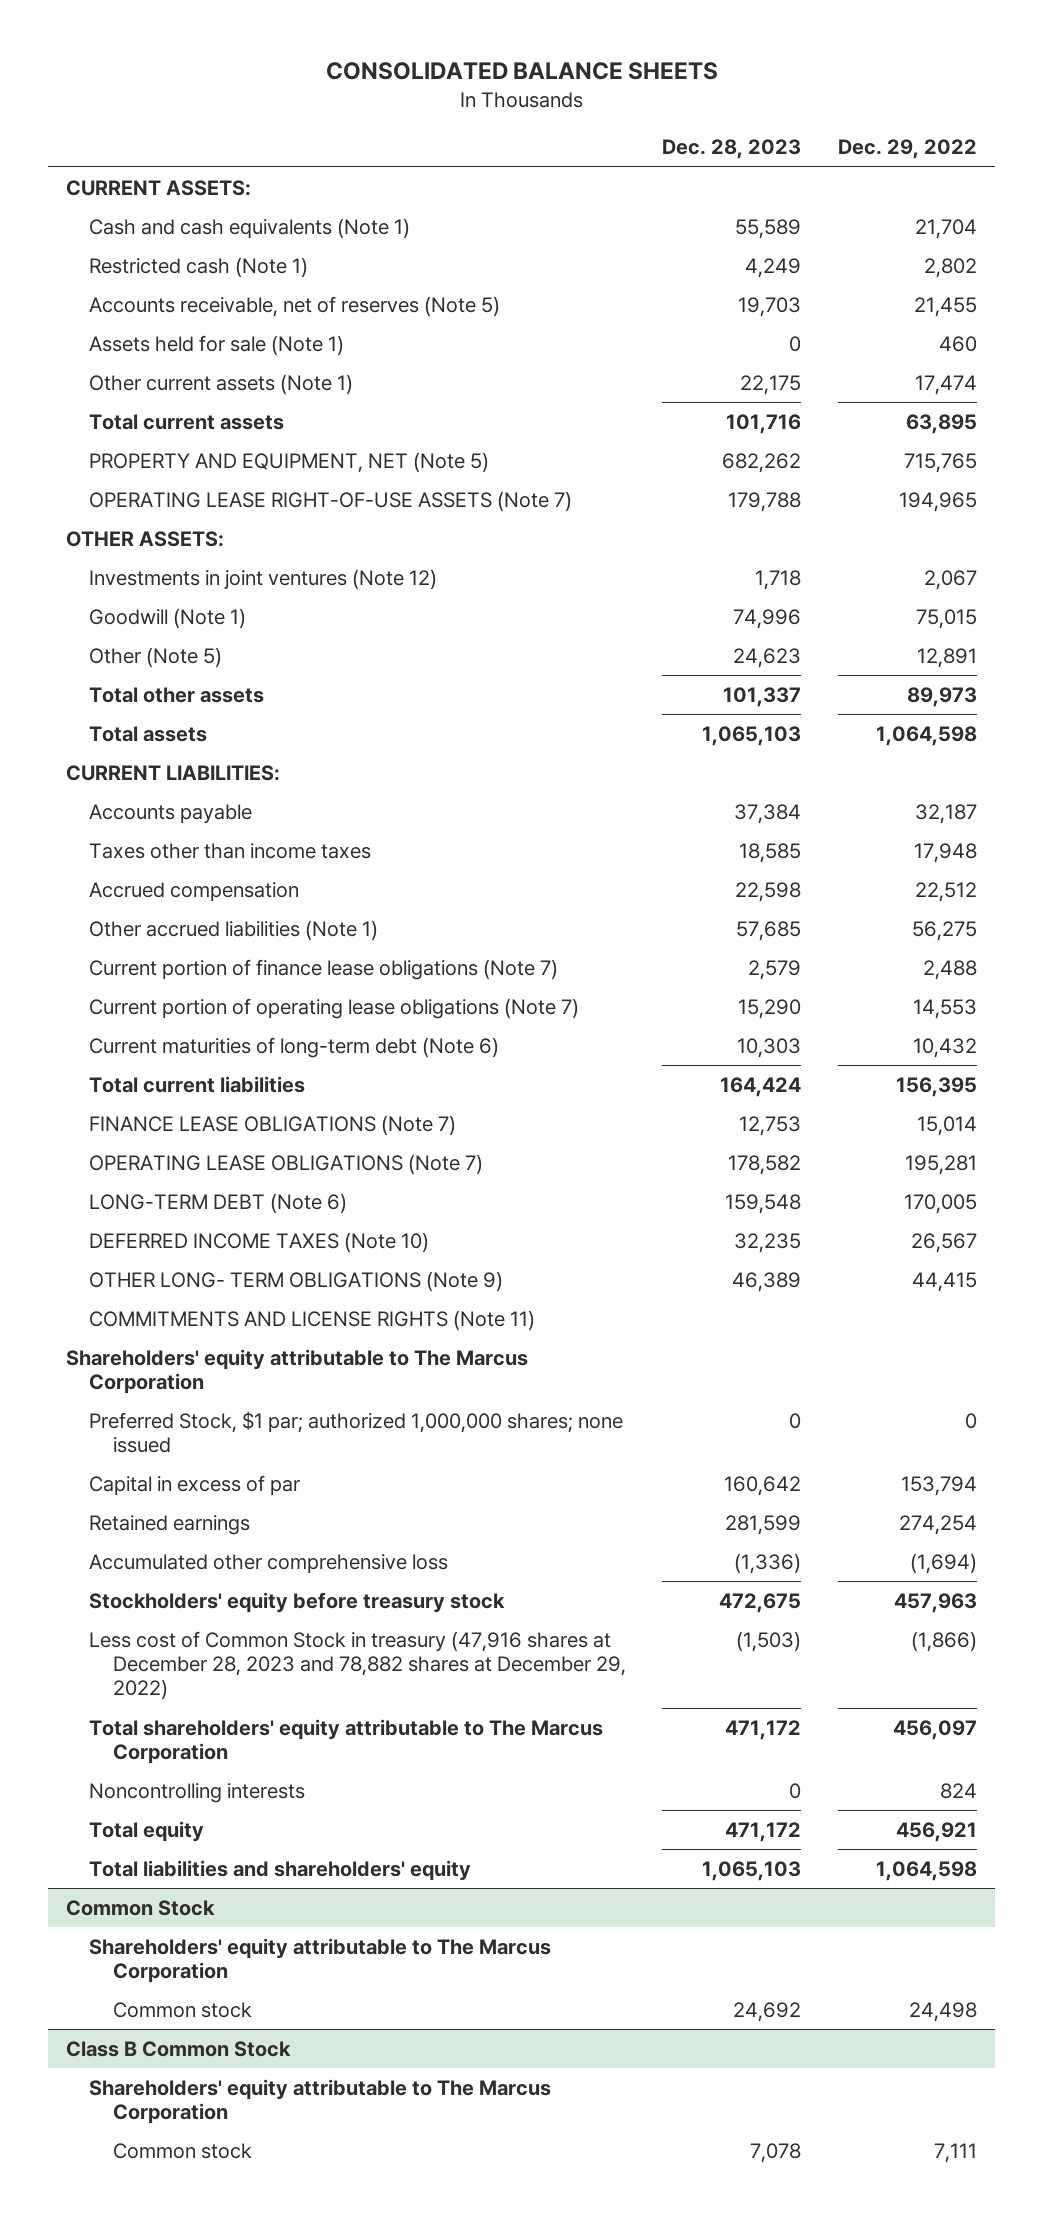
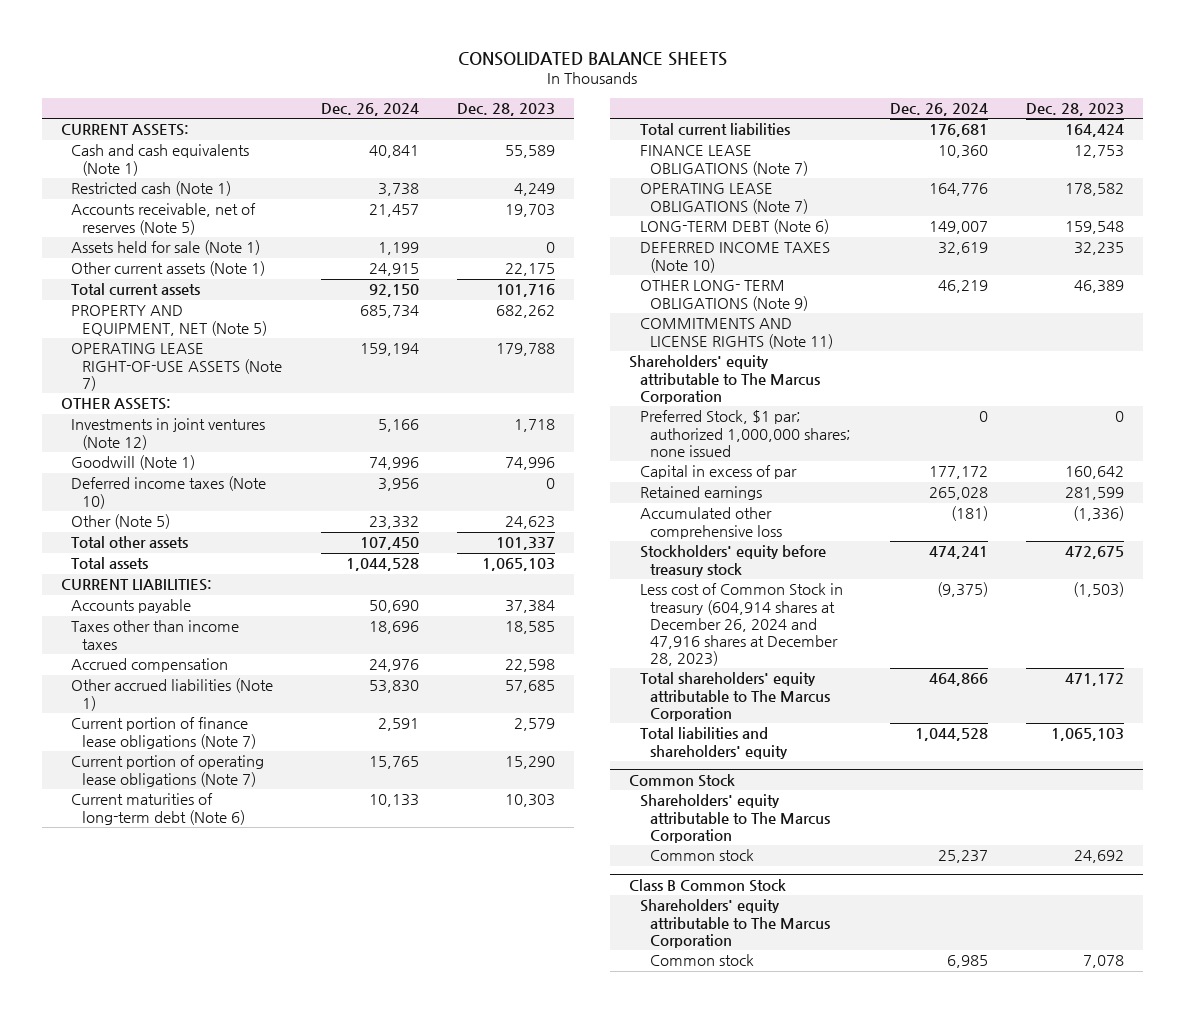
[838,139,978,160] Dec. 29, 2022 -> none
none -> [321,103,420,117] Dec. 26, 2024
none -> [71,476,267,509] Deferred income taxes (Note 10)
[89,1630,626,1701] Less cost of Common Stock in treasury (47,916 shares at December 28, 2023 and 78,882 shares at December 29, 2022) -> [639,583,843,666] Less cost of Common Stock in treasury (604,914 shares at December 26, 2024 and 47,916 shares at December 28, 2023)
[89,1782,306,1803] Noncontrolling interests -> none
[89,1820,205,1842] Total equity -> none

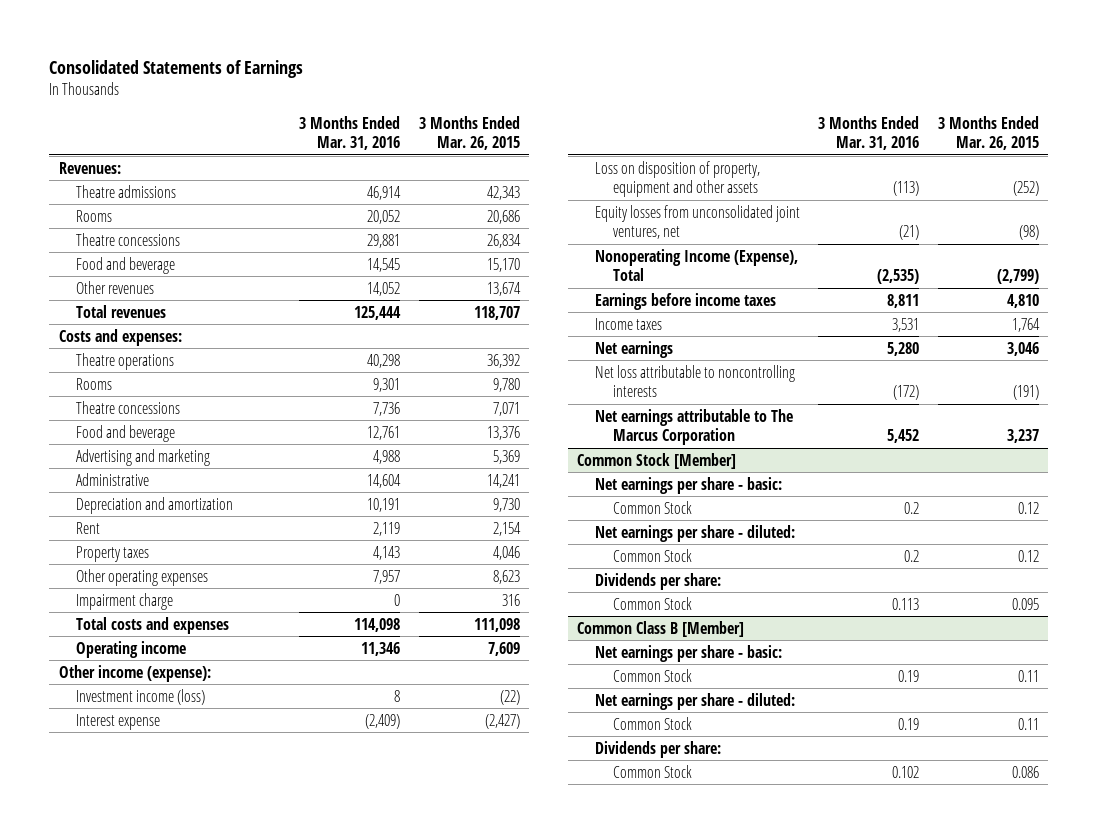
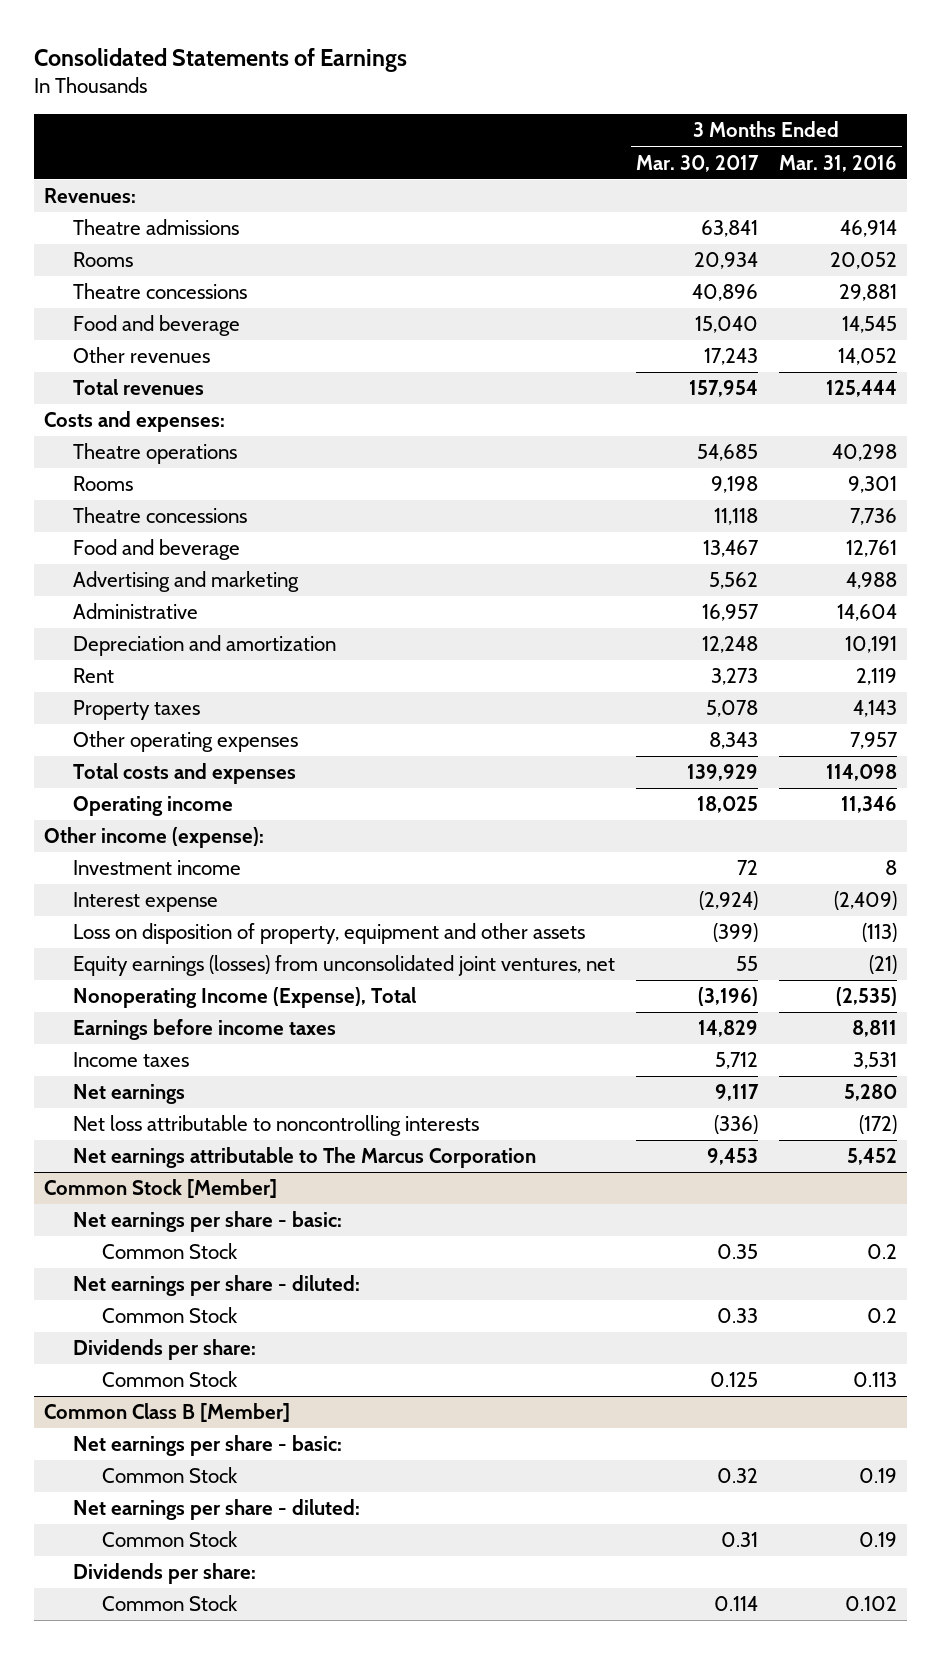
[418,115,520,150] 3 Months Ended Mar. 26, 2015 -> none
none -> [636,154,760,172] Mar. 30, 2017
[76,592,174,610] Impairment charge -> none
[76,688,206,705] Investment income (loss) -> [73,860,242,876] Investment income
[595,204,801,240] Equity losses from unconsolidated joint ventures, net -> [73,955,616,977] Equity earnings (losses) from unconsolidated joint ventures, net

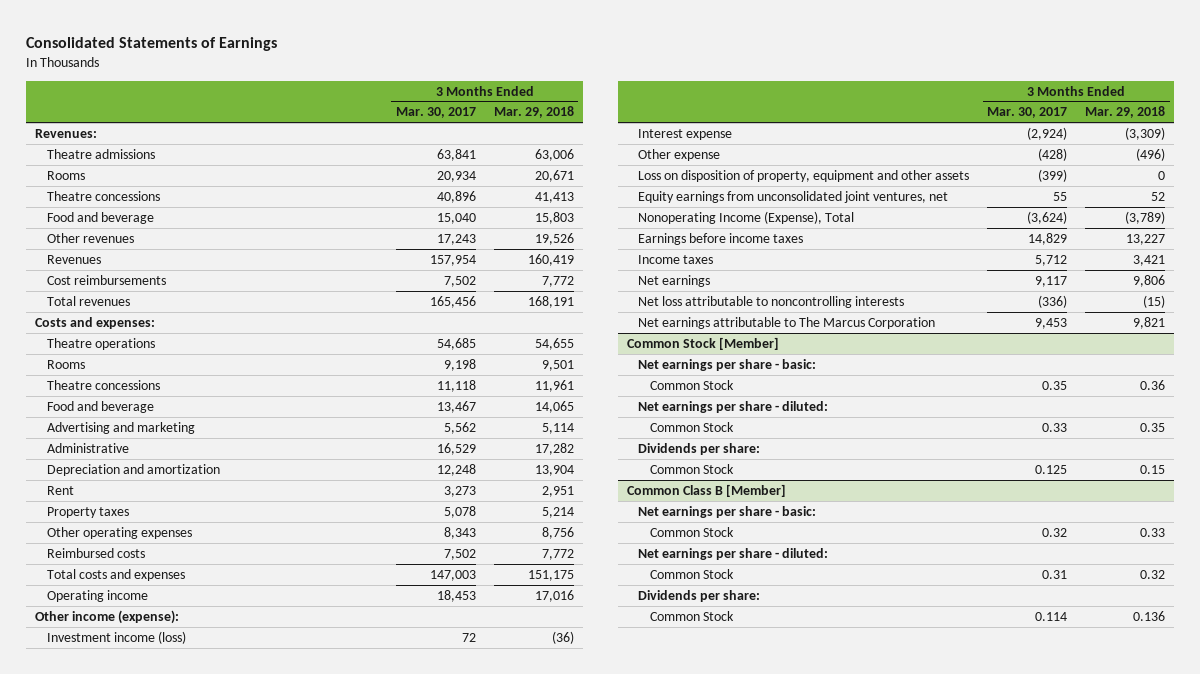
[778,154,897,172] Mar. 31, 2016 -> none
none -> [493,106,574,119] Mar. 29, 2018
none -> [46,254,101,264] Revenues
none -> [46,274,166,285] Cost reimbursements
[689,380,759,398] 157,954 -> [429,295,476,308] 165,456
[702,604,760,622] 16,957 -> [436,442,476,455] 16,529
none -> [46,547,145,558] Reimbursed costs
[687,764,759,782] 139,929 -> [429,569,476,581] 147,003
[697,796,759,814] 18,025 -> [436,589,476,602] 18,453
[73,860,242,876] Investment income -> [46,630,186,644] Investment income (loss)
none -> [638,148,721,161] Other expense
[73,955,616,977] Equity earnings (losses) from unconsolidated joint ventures, net -> [638,190,949,203] Equity earnings from unconsolidated joint ventures, net
[698,987,759,1007] (3,196) -> [1027,210,1068,224] (3,624)

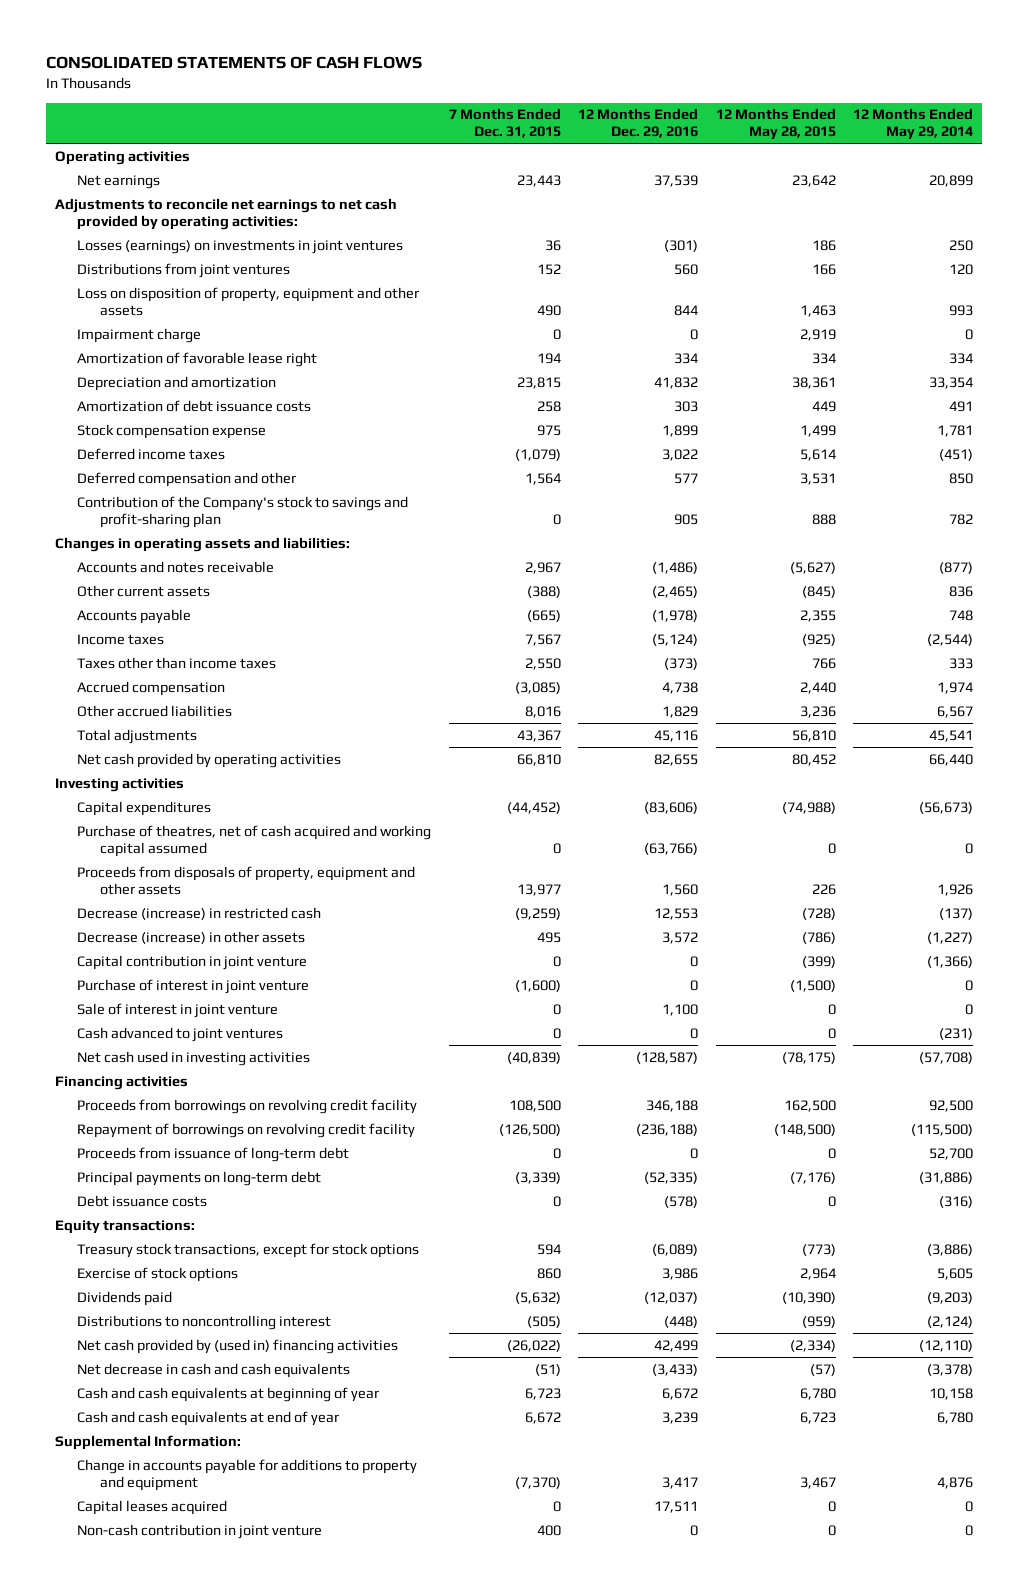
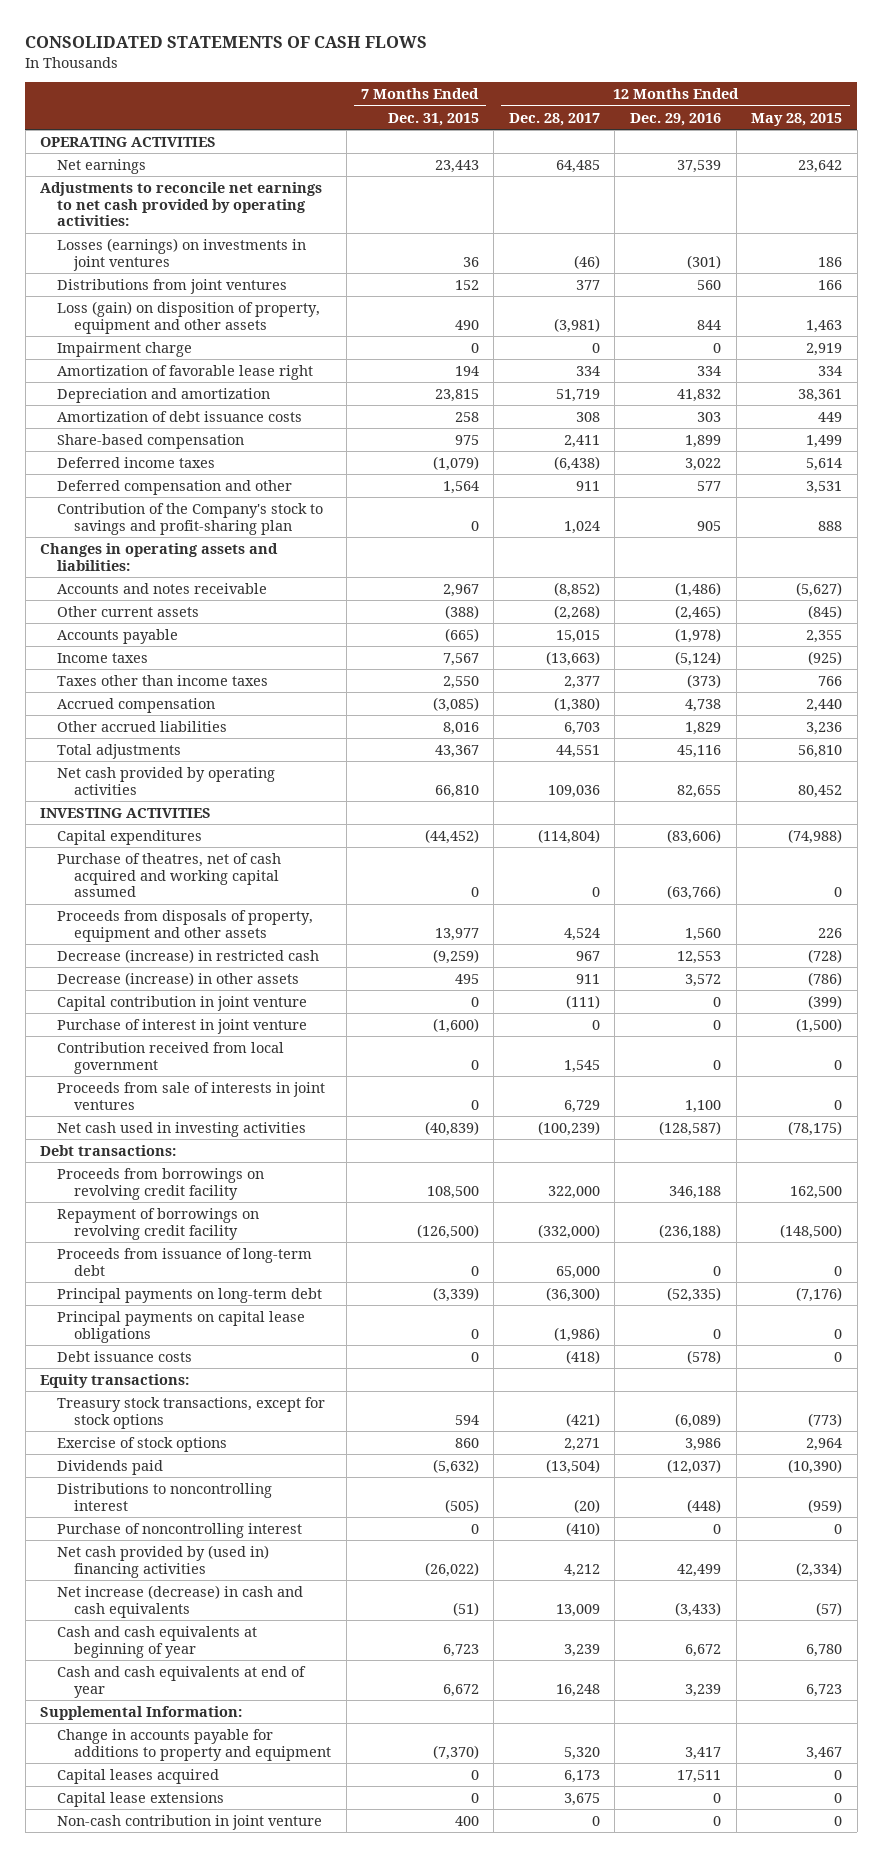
[853,108,974,141] 12 Months Ended May 29, 2014 -> none
none -> [508,112,600,126] Dec. 28, 2017
[54,150,190,165] Operating activities -> [40,136,217,147] OPERATING ACTIVITIES
[77,286,420,316] Loss on disposition of property, equipment and other assets -> [57,300,321,334] Loss (gain) on disposition of property, equipment and other assets
[77,423,267,439] Stock compensation expense -> [57,433,245,449] Share-based compensation
[54,777,184,792] Investing activities -> [40,807,212,818] INVESTING ACTIVITIES
[77,1026,284,1042] Cash advanced to joint ventures -> none
none -> [57,1041,285,1074] Contribution received from local government
[77,1002,279,1018] Sale of interest in joint venture -> [57,1081,326,1110] Proceeds from sale of interests in joint ventures
[54,1075,188,1090] Financing activities -> none
none -> [40,1144,177,1156] Debt transactions:
none -> [57,1310,306,1343] Principal payments on capital lease obligations
none -> [57,1522,303,1538] Purchase of noncontrolling interest
[77,1362,351,1378] Net decrease in cash and cash equivalents -> [57,1584,304,1618] Net increase (decrease) in cash and cash equivalents
none -> [57,1791,225,1807] Capital lease extensions

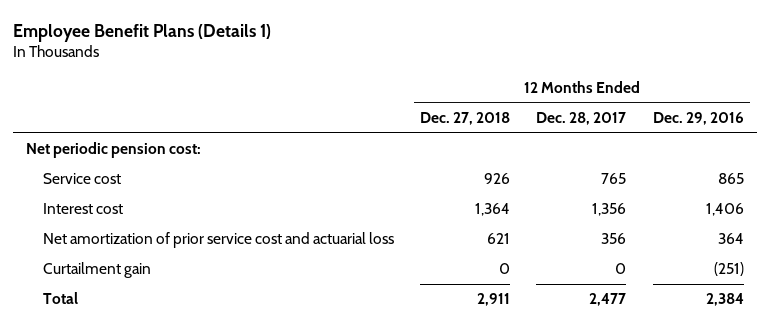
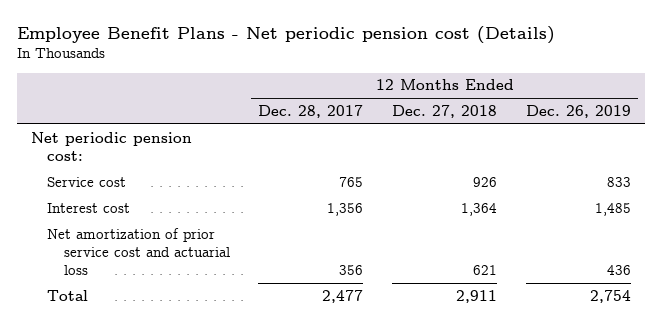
[12,23,271,42] Employee Benefit Plans (Details 1) -> [16,25,555,44] Employee Benefit Plans - Net periodic pension cost (Details)
[652,112,744,126] Dec. 29, 2016 -> none
none -> [525,104,631,118] Dec. 26, 2019
[43,262,152,279] Curtailment gain -> none

